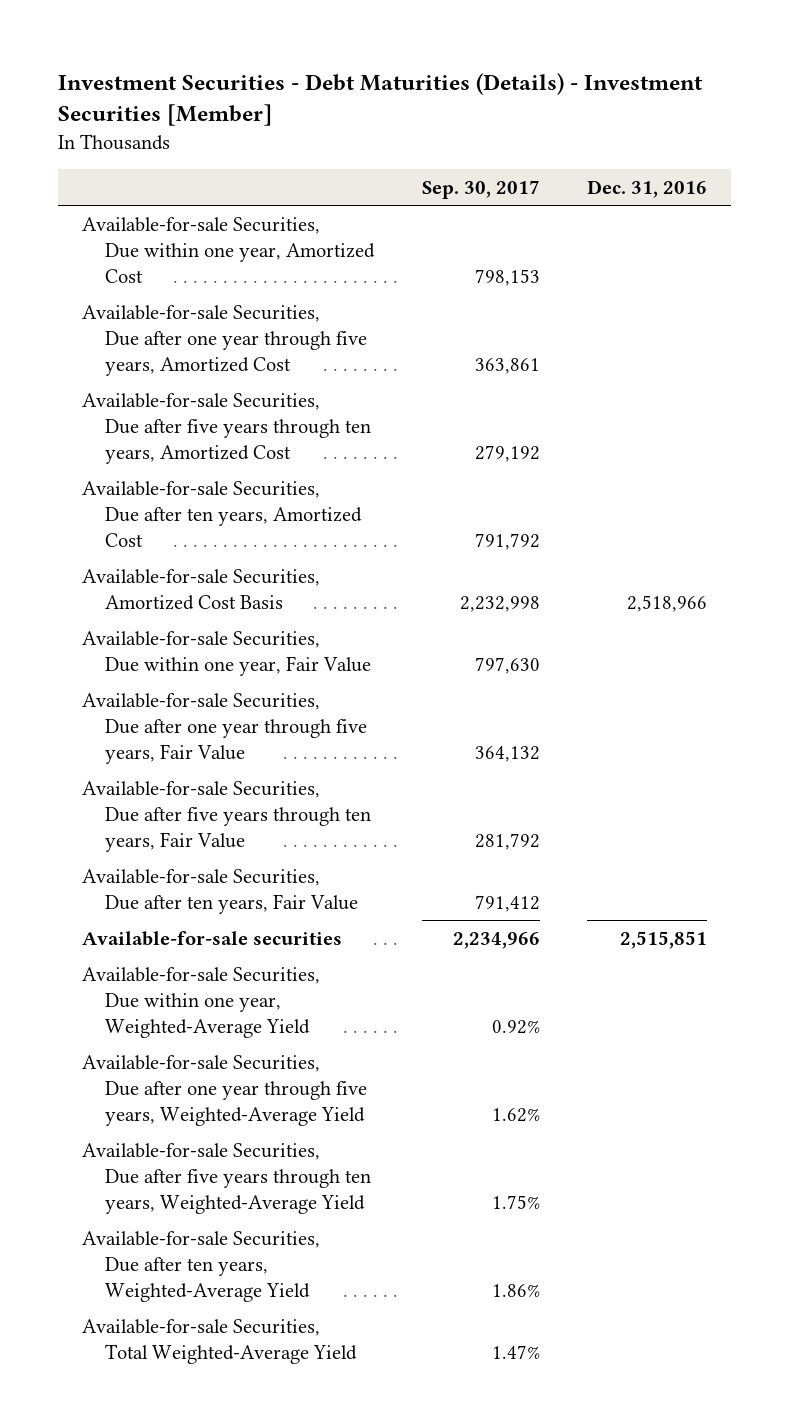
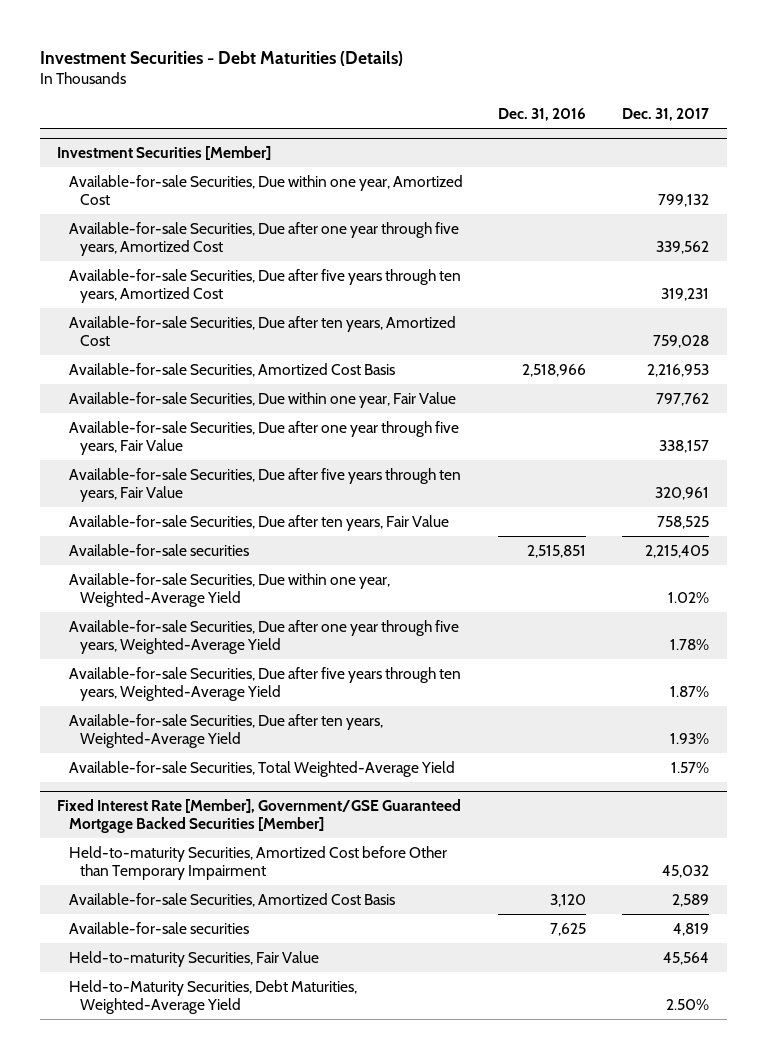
[58,72,704,127] Investment Securities - Debt Maturities (Details) - Investment Securities [Member] -> [39,50,403,66] Investment Securities - Debt Maturities (Details)
[421,179,540,199] Sep. 30, 2017 -> none
none -> [622,108,710,122] Dec. 31, 2017
none -> [57,145,272,160] Investment Securities [Member]
none -> [57,798,462,833] Fixed Interest Rate [Member], Government/GSE Guaranteed Mortgage Backed Securities [Member]
none -> [68,845,447,880] Held-to-maturity Securities, Amortized Cost before Other than Temporary Impairment
none -> [68,892,395,907] Available-for-sale Securities, Amortized Cost Basis
none -> [68,921,249,934] Available-for-sale securities
none -> [68,950,319,967] Held-to-maturity Securities, Fair Value
none -> [68,979,357,1014] Held-to-Maturity Securities, Debt Maturities, Weighted-Average Yield

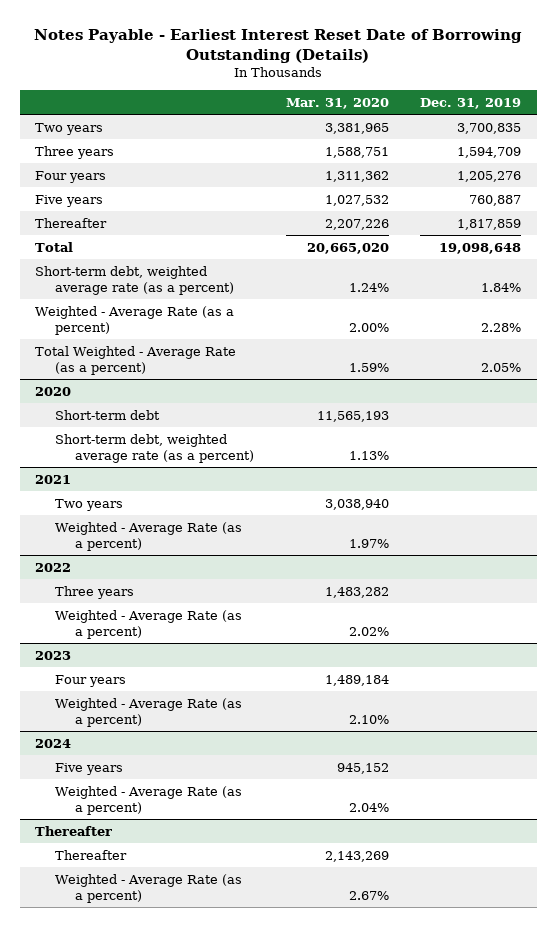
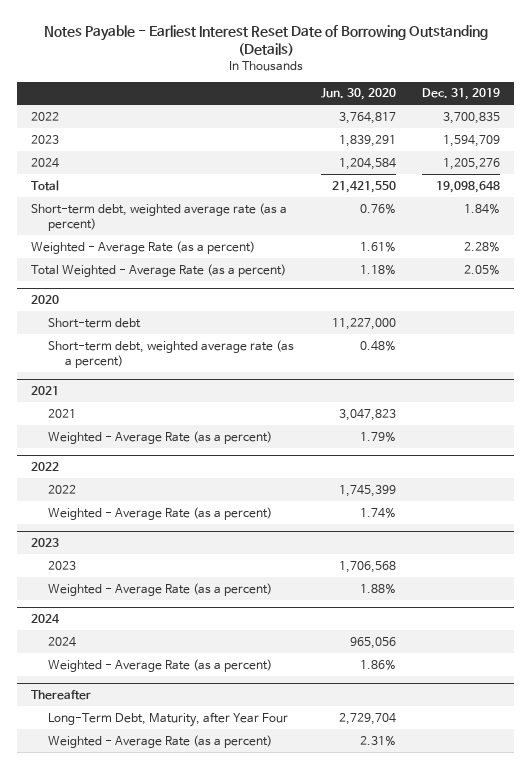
[285,97,389,109] Mar. 31, 2020 -> none
none -> [320,88,396,101] Jun. 30, 2020
[35,194,104,207] Five years -> none
[35,217,108,228] Thereafter -> none
[35,122,104,135] Two years -> [30,111,59,121] 2022
[35,145,115,159] Three years -> [30,134,59,144] 2023
[35,170,107,183] Four years -> [30,157,59,168] 2024
[55,498,124,511] Two years -> none
none -> [47,408,76,418] 2021
[55,585,135,599] Three years -> none
none -> [47,484,76,494] 2022
[55,674,127,687] Four years -> none
none -> [47,560,76,570] 2023
[55,762,124,775] Five years -> none
none -> [47,636,76,647] 2024
[55,849,128,860] Thereafter -> none
none -> [47,711,288,727] Long-Term Debt, Maturity, after Year Four

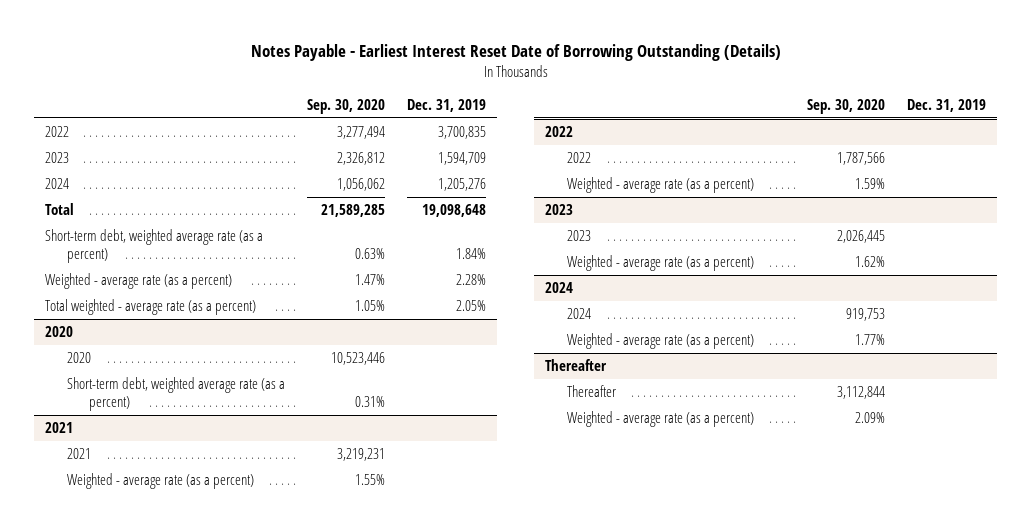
[320,88,396,101] Jun. 30, 2020 -> none
none -> [307,99,386,115] Sep. 30, 2020
[30,240,255,254] Weighted - Average Rate (as a percent) -> [45,273,233,290] Weighted - average rate (as a percent)
[30,263,286,277] Total Weighted - Average Rate (as a percent) -> [45,299,257,316] Total weighted - average rate (as a percent)
[47,317,141,328] Short-term debt -> [67,352,92,364] 2020
[47,430,272,444] Weighted - Average Rate (as a percent) -> [67,473,255,490] Weighted - average rate (as a percent)
[47,506,272,520] Weighted - Average Rate (as a percent) -> [567,177,755,194] Weighted - average rate (as a percent)
[47,582,272,596] Weighted - Average Rate (as a percent) -> [567,255,755,272] Weighted - average rate (as a percent)
[47,658,272,672] Weighted - Average Rate (as a percent) -> [567,333,755,350] Weighted - average rate (as a percent)
[47,711,288,727] Long-Term Debt, Maturity, after Year Four -> [567,385,617,398] Thereafter
[47,734,272,748] Weighted - Average Rate (as a percent) -> [567,411,755,428] Weighted - average rate (as a percent)

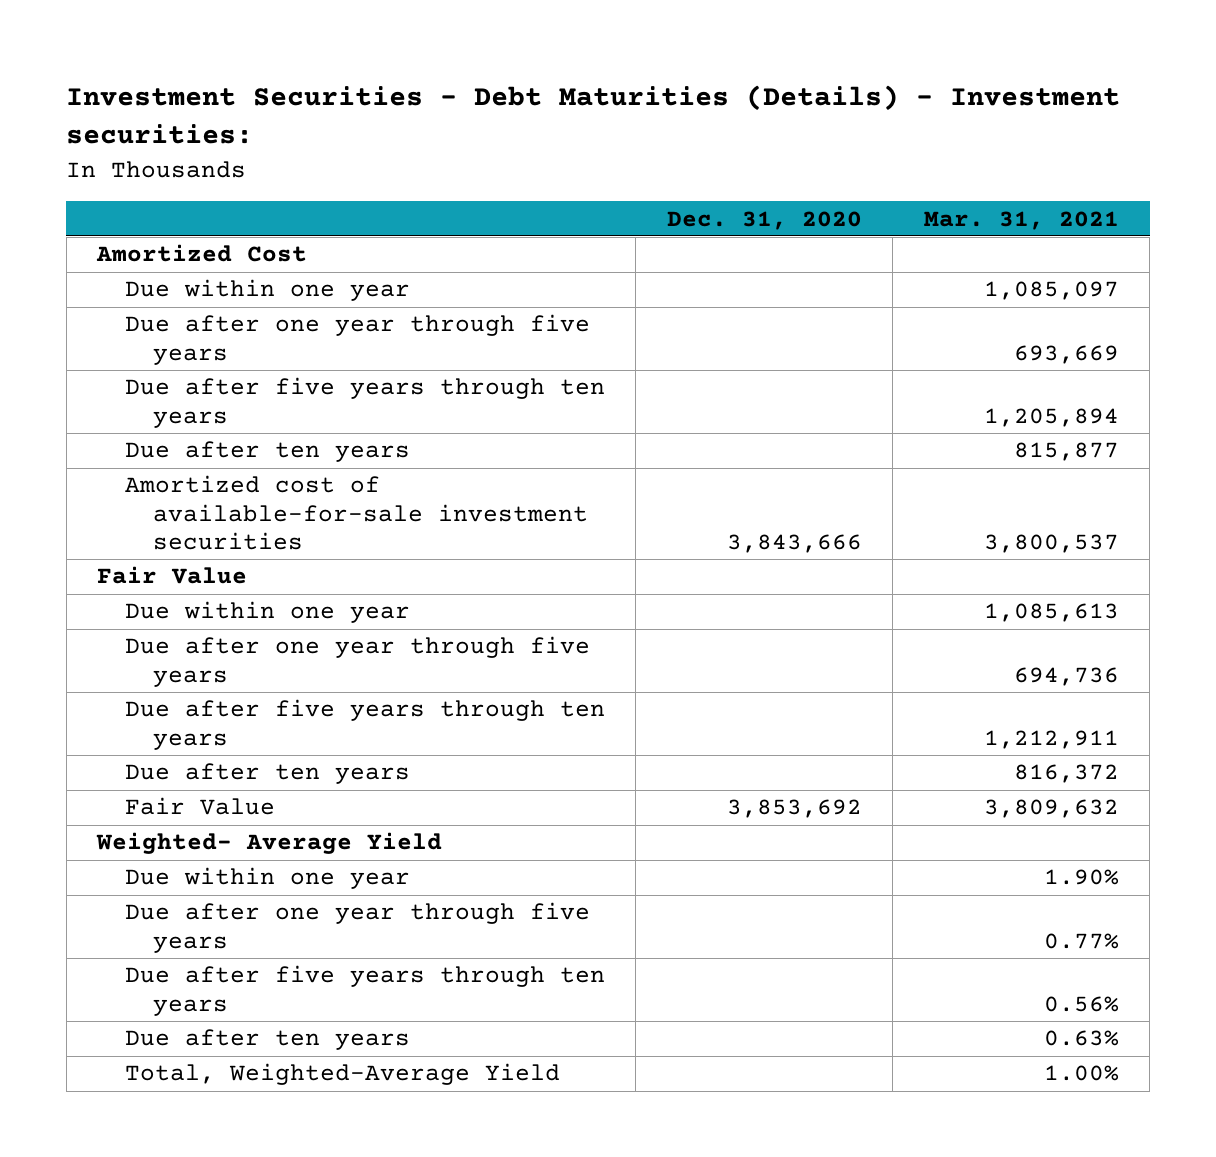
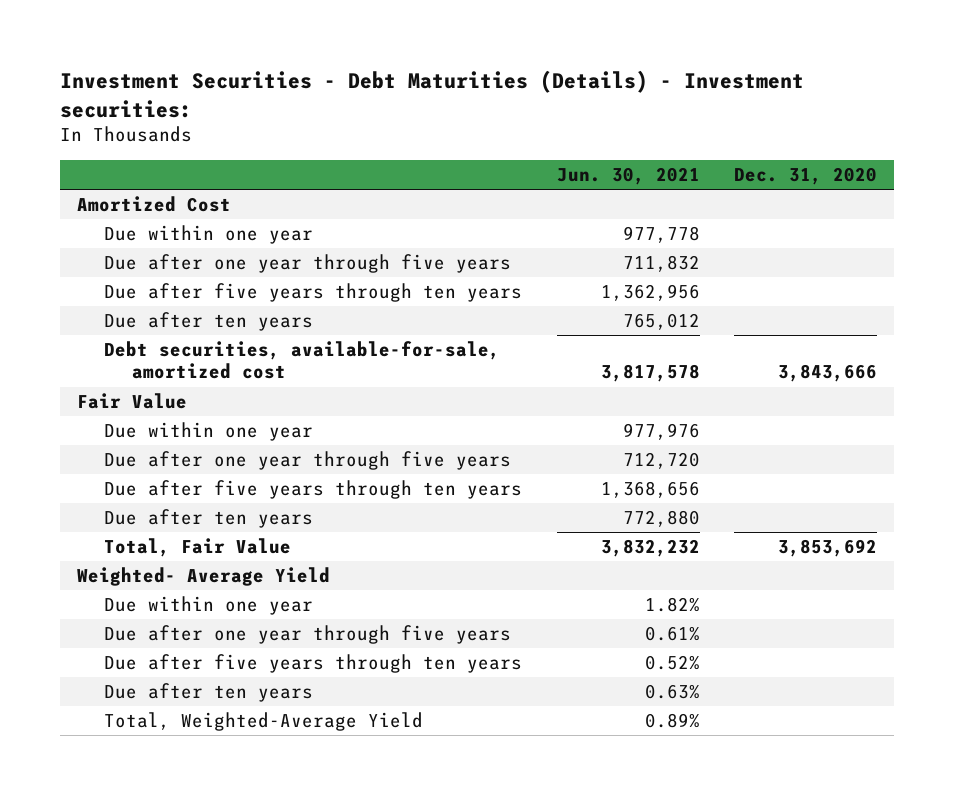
[923,210,1119,230] Mar. 31, 2021 -> none
none -> [556,166,700,185] Jun. 30, 2021
[124,475,588,551] Amortized cost of available-for-sale investment securities -> [104,341,501,380] Debt securities, available-for-sale, amortized cost
[124,797,275,816] Fair Value -> [104,538,292,558] Total, Fair Value

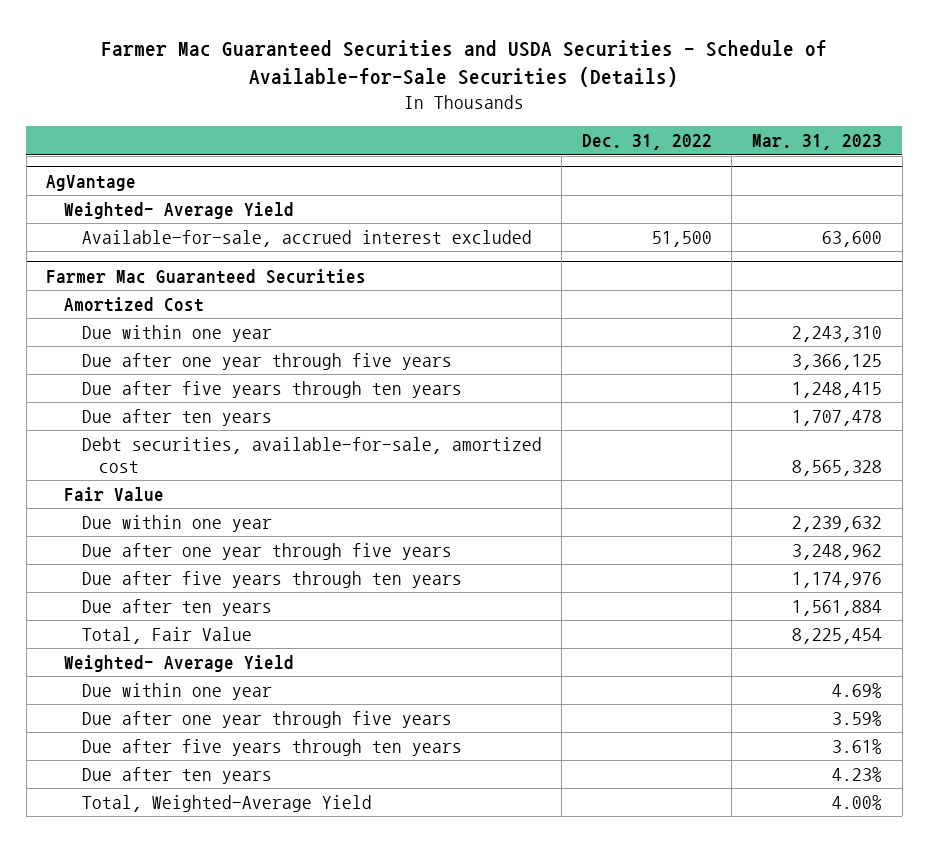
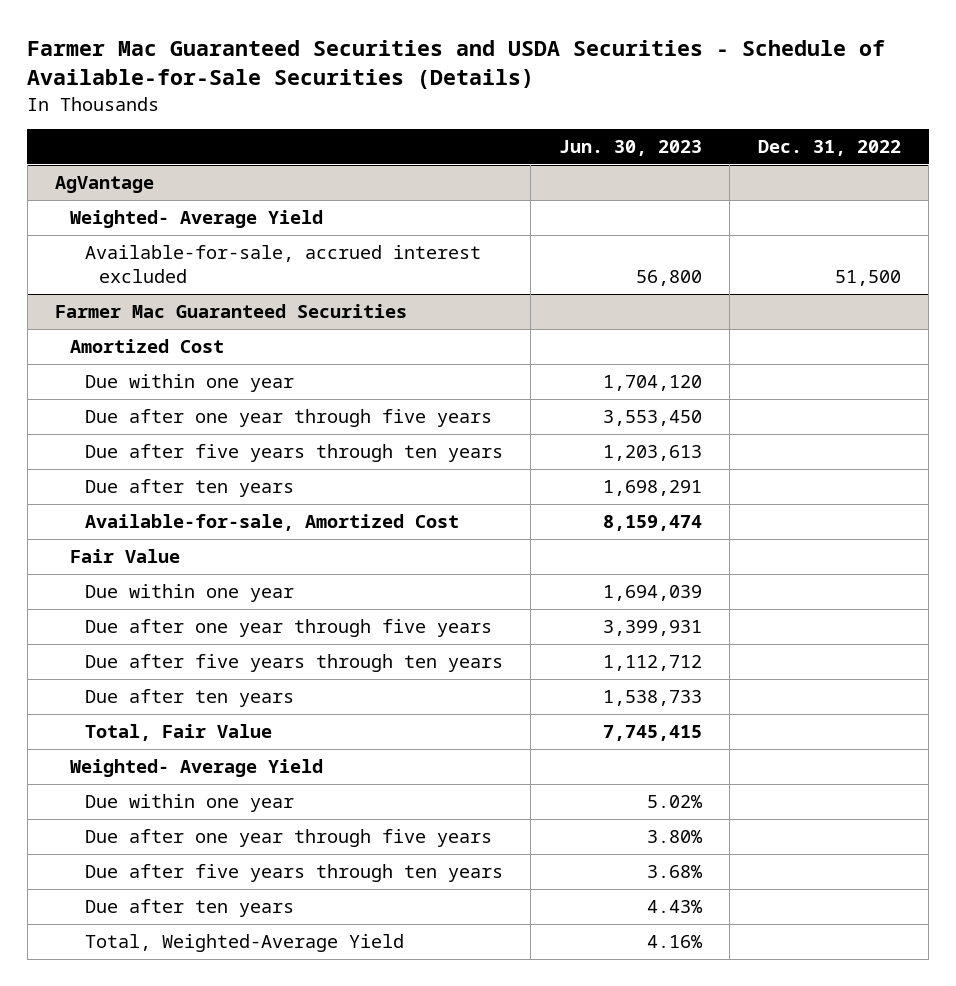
[752,134,883,151] Mar. 31, 2023 -> none
none -> [558,140,702,157] Jun. 30, 2023
[81,437,542,473] Debt securities, available-for-sale, amortized cost -> [84,514,459,532] Available-for-sale, Amortized Cost

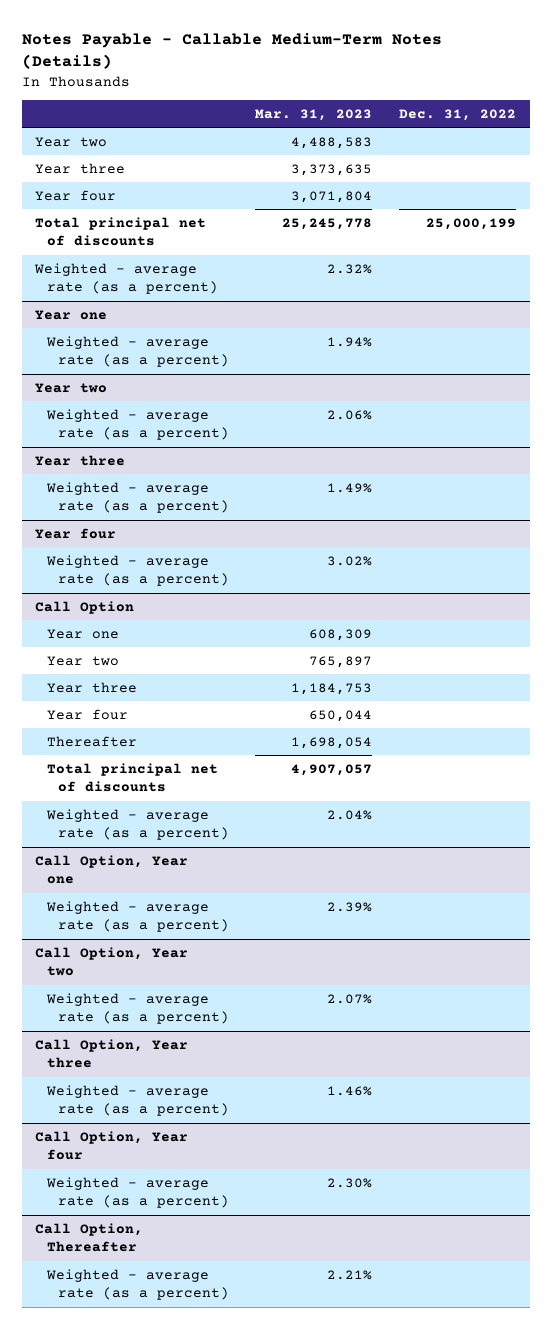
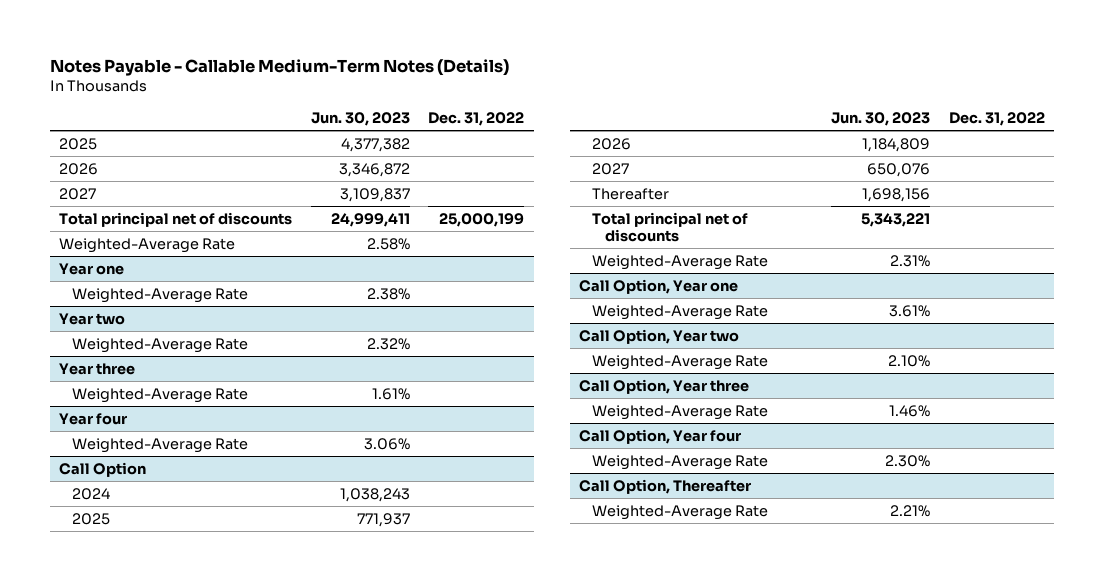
[255,108,373,121] Mar. 31, 2023 -> none
none -> [310,112,410,127] Jun. 30, 2023
[35,136,108,147] Year two -> [58,137,97,150] 2025
[35,162,126,174] Year three -> [58,162,98,175] 2026
[35,189,117,201] Year four -> [58,187,96,200] 2027
[34,262,218,295] Weighted - average rate (as a percent) -> [58,237,235,253] Weighted-Average Rate
[45,335,229,368] Weighted - average rate (as a percent) -> [71,287,248,303] Weighted-Average Rate
[45,408,229,441] Weighted - average rate (as a percent) -> [71,337,248,353] Weighted-Average Rate
[45,481,229,514] Weighted - average rate (as a percent) -> [71,387,248,403] Weighted-Average Rate
[45,554,229,587] Weighted - average rate (as a percent) -> [71,437,248,453] Weighted-Average Rate
[46,628,119,639] Year one -> [71,487,110,500] 2024
[46,655,119,666] Year two -> [71,512,110,525] 2025
[46,681,137,693] Year three -> [591,137,631,150] 2026
[46,708,128,720] Year four -> [591,162,629,175] 2027
[45,808,229,841] Weighted - average rate (as a percent) -> [591,254,768,270] Weighted-Average Rate
[45,900,229,933] Weighted - average rate (as a percent) -> [591,304,768,320] Weighted-Average Rate
[45,992,229,1025] Weighted - average rate (as a percent) -> [591,354,768,370] Weighted-Average Rate
[45,1084,229,1117] Weighted - average rate (as a percent) -> [591,404,768,420] Weighted-Average Rate
[45,1176,229,1209] Weighted - average rate (as a percent) -> [591,454,768,470] Weighted-Average Rate
[45,1268,229,1301] Weighted - average rate (as a percent) -> [591,504,768,520] Weighted-Average Rate

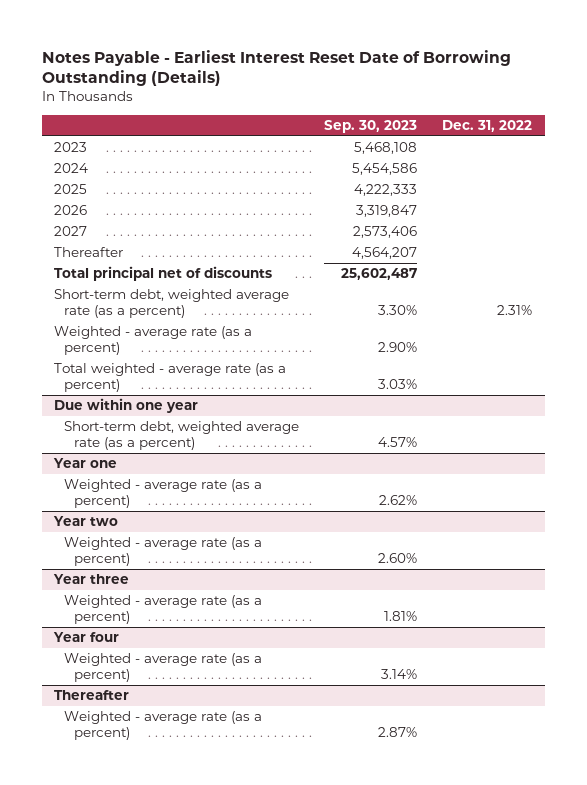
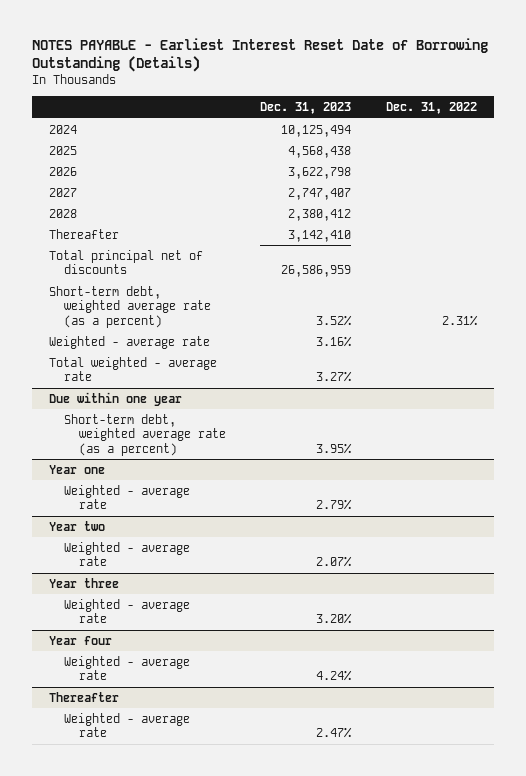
[41,49,511,87] Notes Payable - Earliest Interest Reset Date of Borrowing Outstanding (Details) -> [31,38,488,73] NOTES PAYABLE - Earliest Interest Reset Date of Borrowing Outstanding (Details)
[324,119,418,133] Sep. 30, 2023 -> none
none -> [260,101,352,114] Dec. 31, 2023
[54,142,88,153] 2023 -> none
none -> [49,208,78,218] 2028
[54,326,253,356] Weighted - average rate (as a percent) -> [49,335,211,349] Weighted - average rate
[54,363,287,393] Total weighted - average rate (as a percent) -> [49,356,218,382] Total weighted - average rate
[64,479,263,509] Weighted - average rate (as a percent) -> [63,484,190,510] Weighted - average rate
[64,537,263,567] Weighted - average rate (as a percent) -> [63,541,190,567] Weighted - average rate
[64,595,263,625] Weighted - average rate (as a percent) -> [63,598,190,624] Weighted - average rate
[64,653,263,683] Weighted - average rate (as a percent) -> [63,655,190,681] Weighted - average rate
[64,711,263,741] Weighted - average rate (as a percent) -> [63,712,190,738] Weighted - average rate

